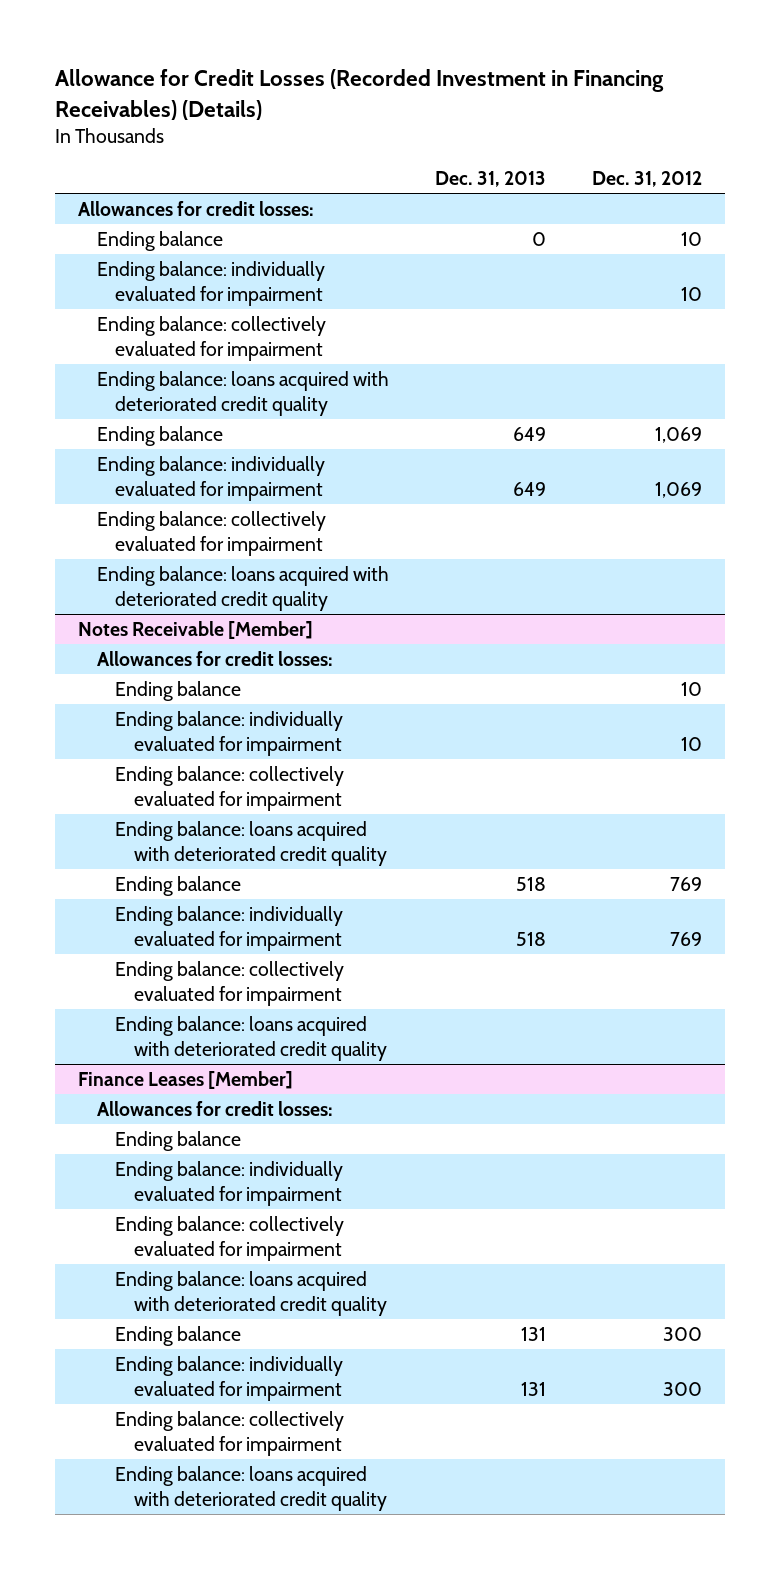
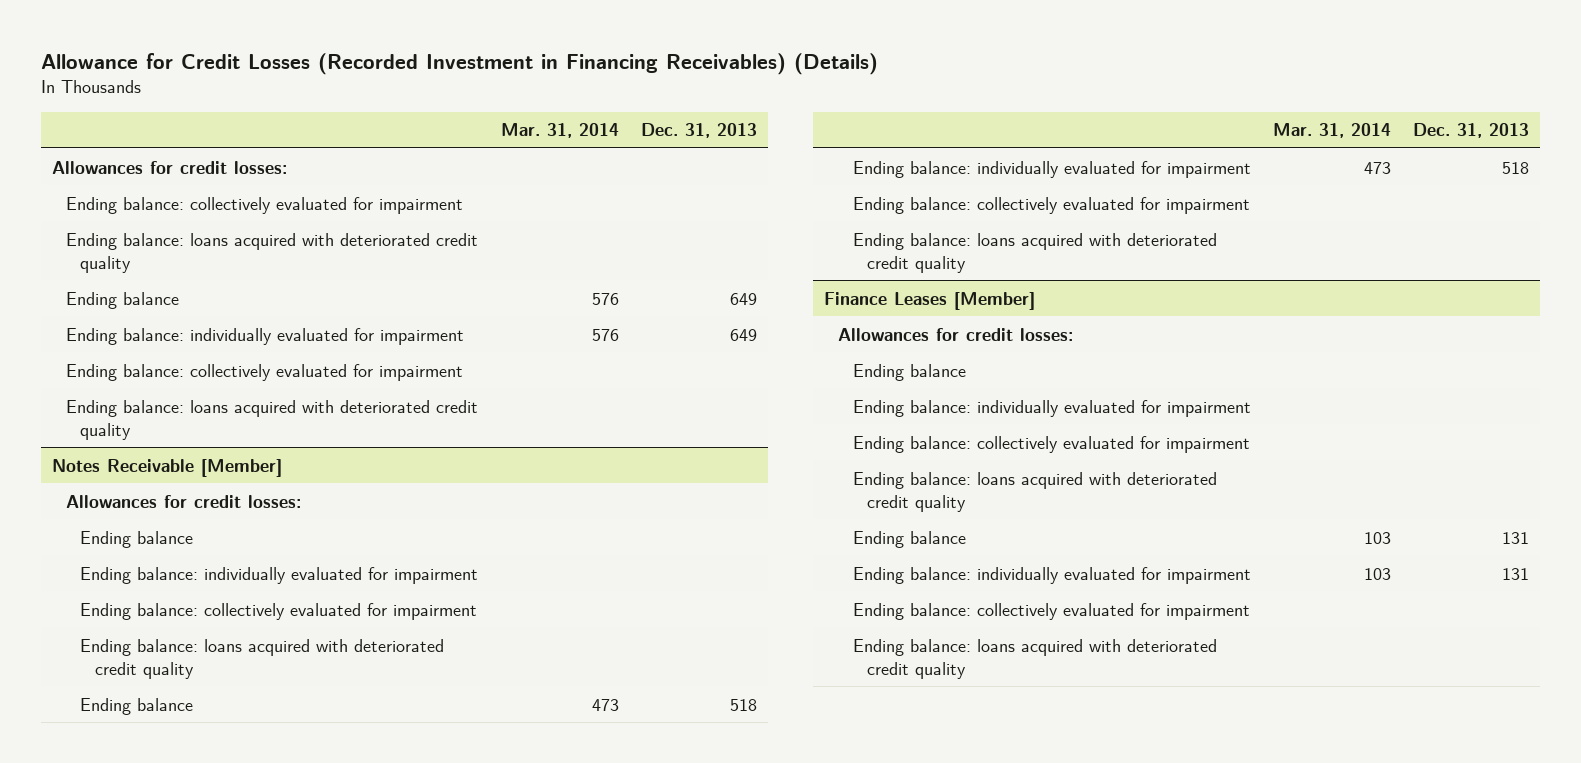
[592,170,703,187] Dec. 31, 2012 -> none
none -> [500,123,619,139] Mar. 31, 2014
[96,231,223,252] Ending balance -> none
[96,261,325,306] Ending balance: individually evaluated for impairment -> none

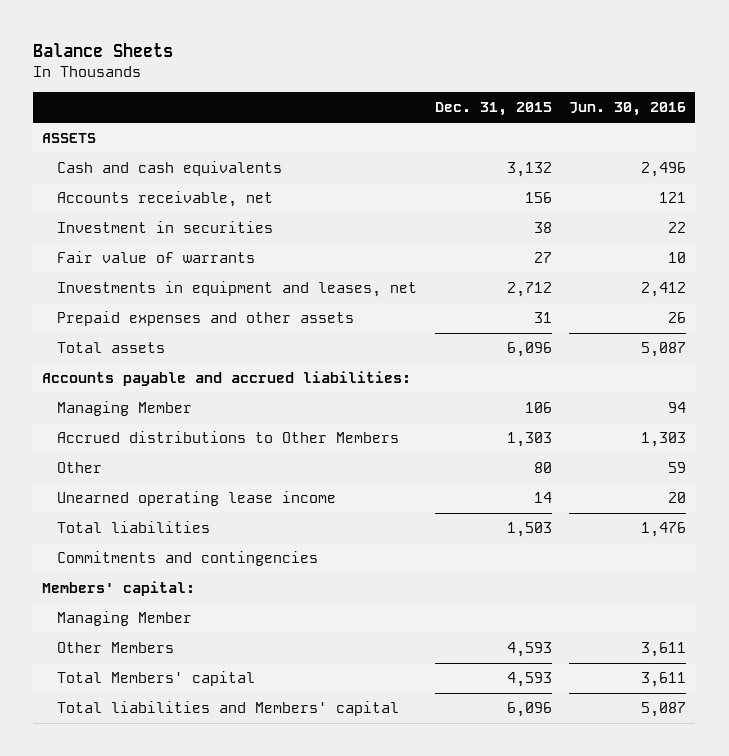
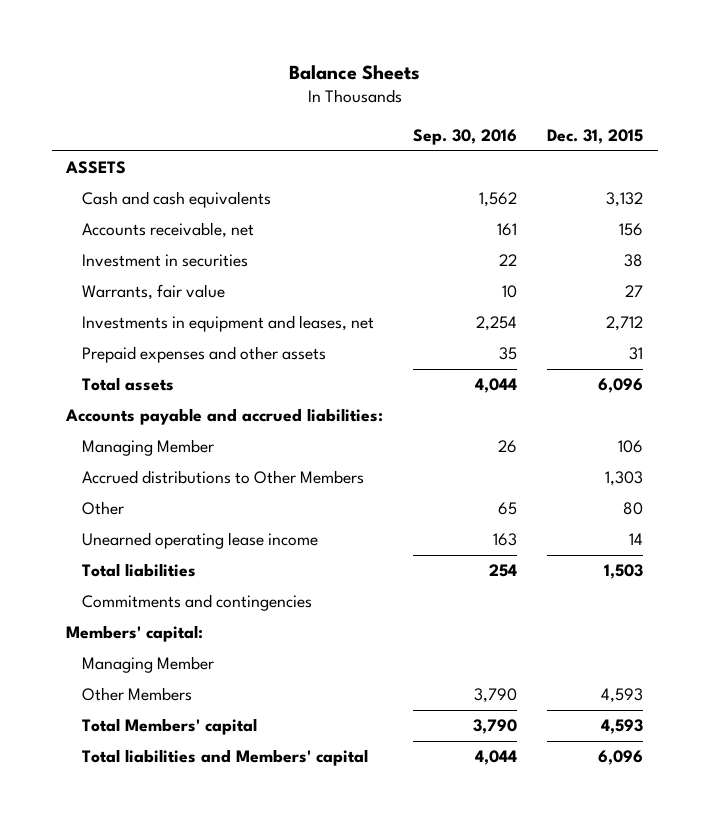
[569,102,687,117] Jun. 30, 2016 -> none
none -> [413,128,518,145] Sep. 30, 2016
[56,251,255,264] Fair value of warrants -> [81,284,225,301] Warrants, fair value

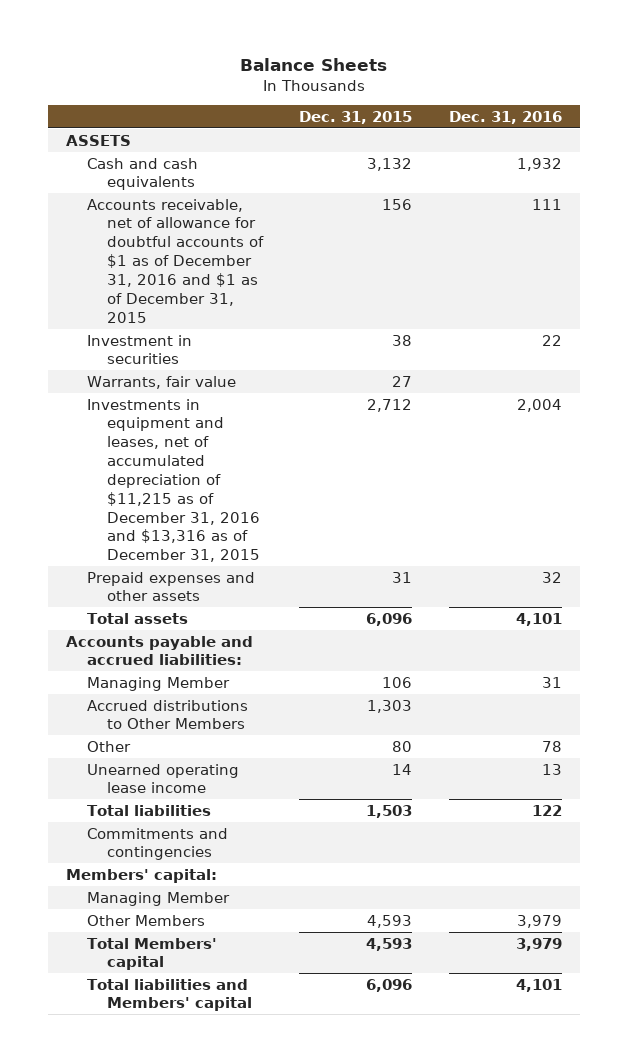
[413,128,518,145] Sep. 30, 2016 -> none
none -> [448,110,562,124] Dec. 31, 2016
[81,222,254,239] Accounts receivable, net -> [86,198,265,323] Accounts receivable, net of allowance for doubtful accounts of $1 as of December 31, 2016 and $1 as of December 31, 2015
[81,315,374,333] Investments in equipment and leases, net -> [86,398,261,563] Investments in equipment and leases, net of accumulated depreciation of $11,215 as of December 31, 2016 and $13,316 as of December 31, 2015

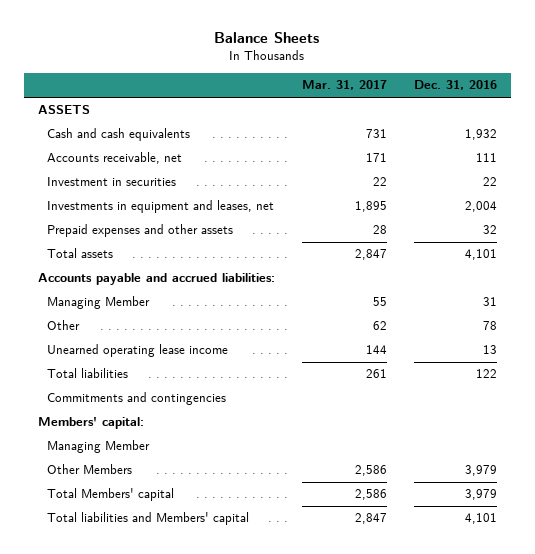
[299,110,413,124] Dec. 31, 2015 -> none
none -> [301,80,387,91] Mar. 31, 2017
[86,198,265,323] Accounts receivable, net of allowance for doubtful accounts of $1 as of December 31, 2016 and $1 as of December 31, 2015 -> [47,152,183,165] Accounts receivable, net
[86,375,236,389] Warrants, fair value -> none
[86,398,261,563] Investments in equipment and leases, net of accumulated depreciation of $11,215 as of December 31, 2016 and $13,316 as of December 31, 2015 -> [47,200,275,214] Investments in equipment and leases, net
[86,699,248,730] Accrued distributions to Other Members -> none

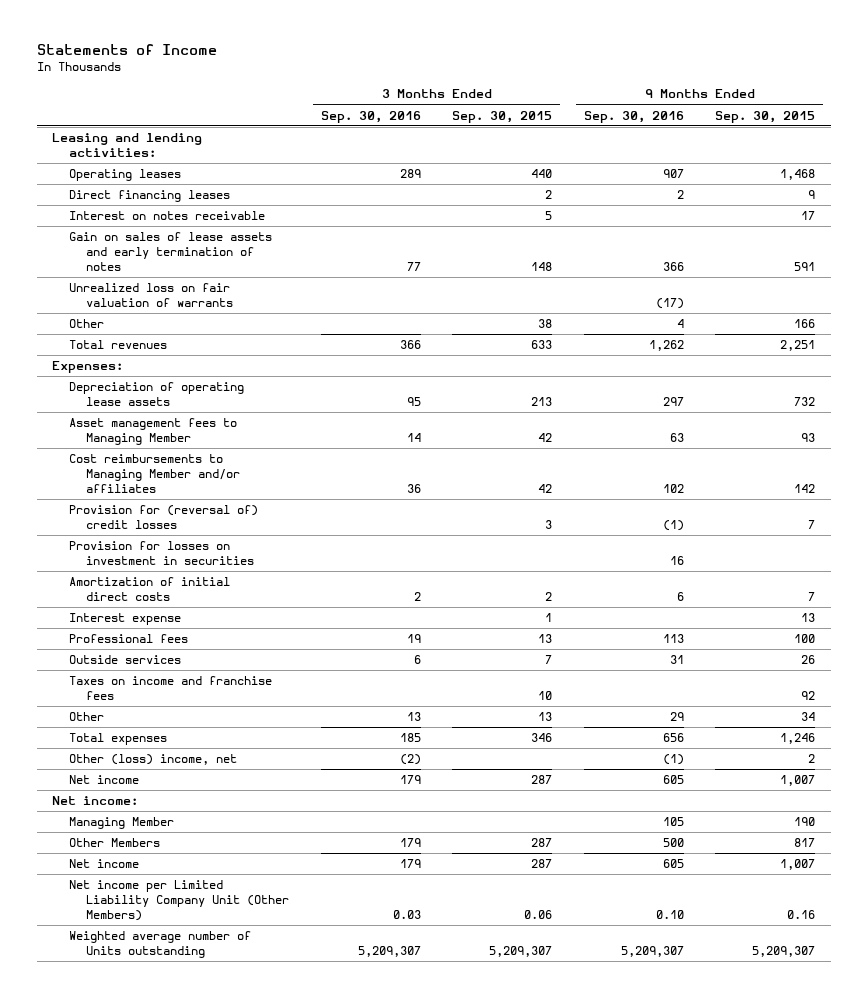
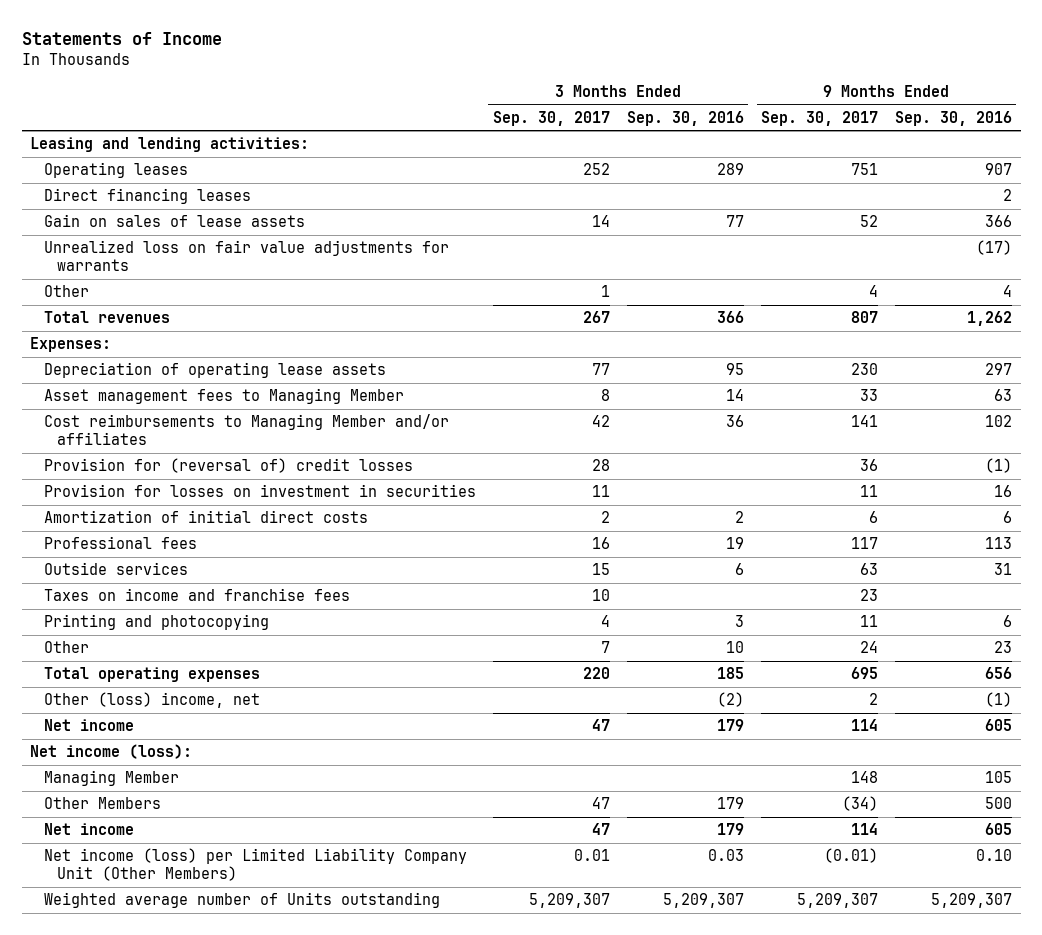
[452,110,553,123] Sep. 30, 2015 -> none
[715,110,816,123] Sep. 30, 2015 -> none
none -> [492,110,610,126] Sep. 30, 2017
none -> [760,110,878,126] Sep. 30, 2017
[69,211,266,221] Interest on notes receivable -> none
[69,232,273,272] Gain on sales of lease assets and early termination of notes -> [43,214,305,228] Gain on sales of lease assets
[69,283,234,308] Unrealized loss on fair valuation of warrants -> [43,240,449,272] Unrealized loss on fair value adjustments for warrants
[69,613,182,626] Interest expense -> none
none -> [43,614,269,631] Printing and photocopying
[406,712,421,722] 13 -> [725,641,744,654] 10
[669,712,684,722] 29 -> [994,641,1013,654] 23
[69,733,168,746] Total expenses -> [43,667,260,683] Total operating expenses
[52,796,139,806] Net income: -> [30,744,193,760] Net income (loss):
[69,880,290,922] Net income per Limited Liability Company Unit (Other Members) -> [43,848,467,882] Net income (loss) per Limited Liability Company Unit (Other Members)

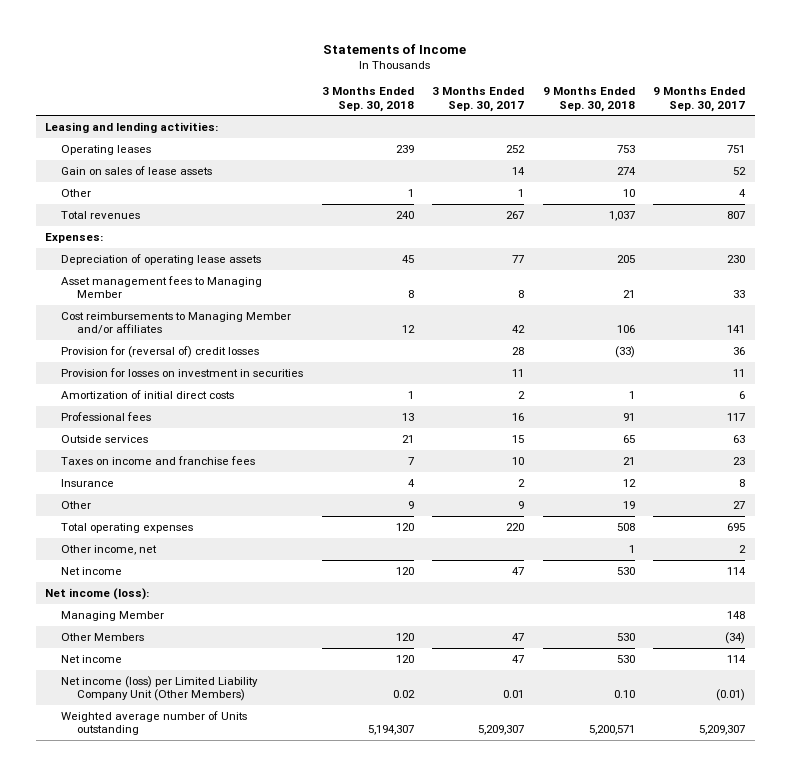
[626,110,744,126] Sep. 30, 2016 -> none
[895,110,1013,126] Sep. 30, 2016 -> none
none -> [321,87,414,112] 3 Months Ended Sep. 30, 2018
none -> [542,87,635,112] 9 Months Ended Sep. 30, 2018
[43,188,251,205] Direct financing leases -> none
[43,240,449,272] Unrealized loss on fair value adjustments for warrants -> none
[43,614,269,631] Printing and photocopying -> none
none -> [60,478,114,487] Insurance
[600,641,610,654] 7 -> [518,500,525,509] 9
[859,641,878,654] 24 -> [733,500,746,509] 27
[43,692,260,709] Other (loss) income, net -> [60,544,157,555] Other income, net

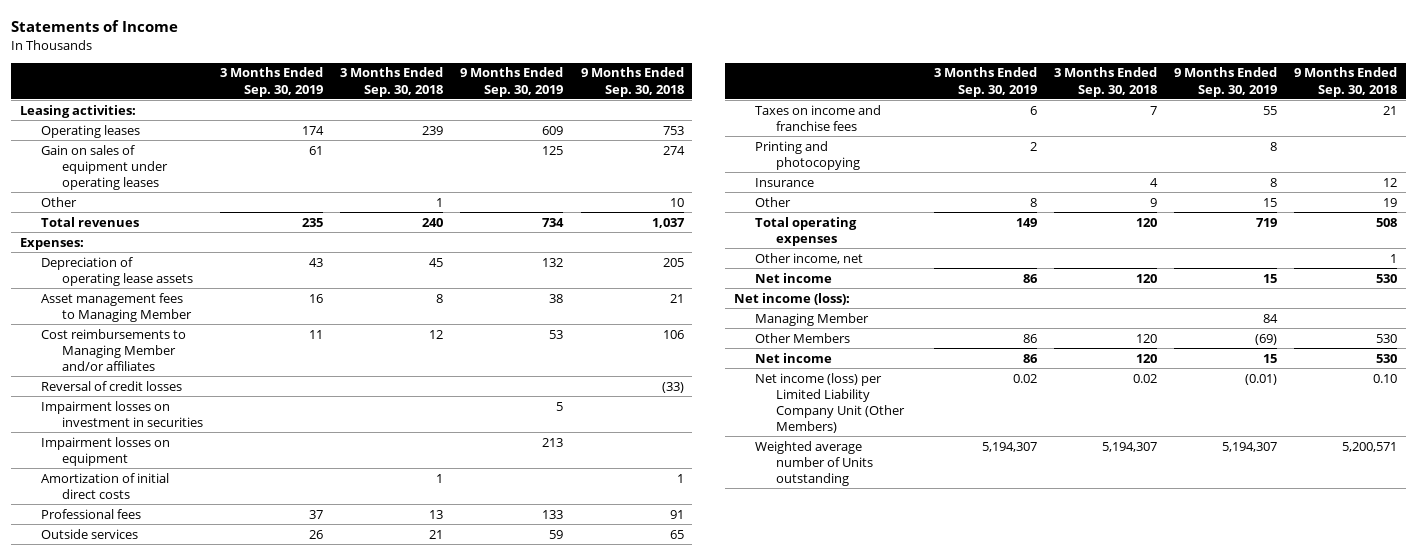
[432,87,525,112] 3 Months Ended Sep. 30, 2017 -> none
[653,87,746,112] 9 Months Ended Sep. 30, 2017 -> none
none -> [220,67,324,97] 3 Months Ended Sep. 30, 2019
none -> [460,67,564,97] 9 Months Ended Sep. 30, 2019
[45,121,219,133] Leasing and lending activities: -> [19,104,136,118] Leasing activities:
[60,165,212,175] Gain on sales of lease assets -> [41,144,169,191] Gain on sales of equipment under operating leases
[60,345,259,358] Provision for (reversal of) credit losses -> [41,380,183,391] Reversal of credit losses
[60,367,303,377] Provision for losses on investment in securities -> [41,400,204,427] Impairment losses on investment in securities
none -> [41,436,171,466] Impairment losses on equipment
none -> [754,140,860,170] Printing and photocopying

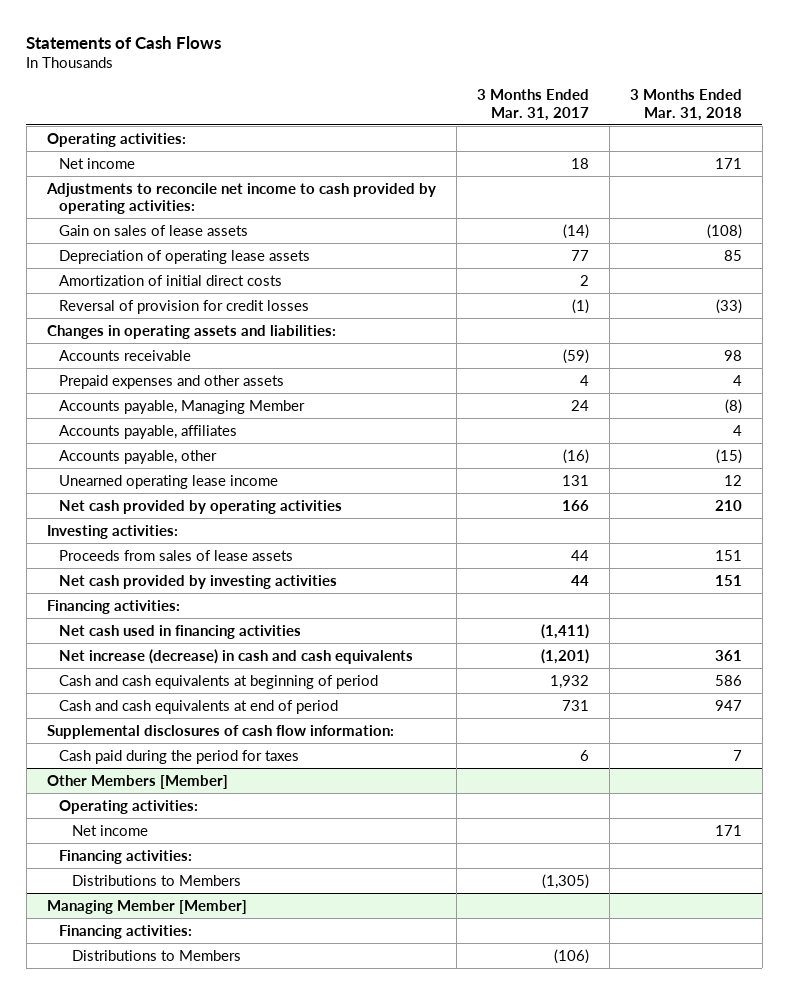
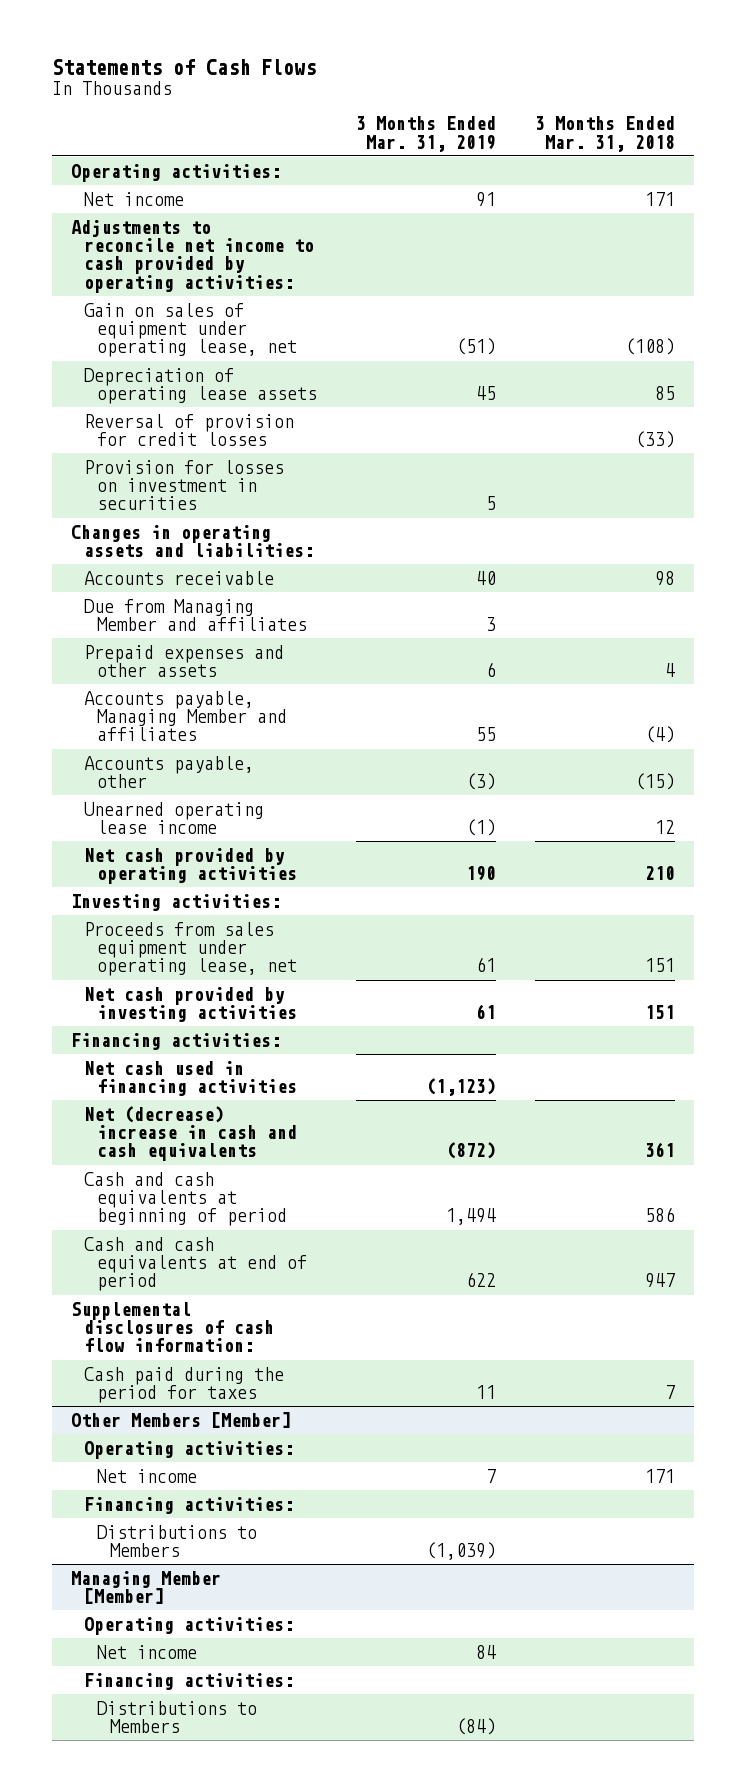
[476,89,589,121] 3 Months Ended Mar. 31, 2017 -> none
none -> [355,116,496,152] 3 Months Ended Mar. 31, 2019
[59,224,249,236] Gain on sales of lease assets -> [84,302,298,358] Gain on sales of equipment under operating lease, net
[59,274,283,286] Amortization of initial direct costs -> none
none -> [84,459,285,511] Provision for losses on investment in securities
none -> [84,598,308,632] Due from Managing Member and affiliates
[59,399,306,414] Accounts payable, Managing Member -> none
[59,424,238,439] Accounts payable, affiliates -> [84,690,288,742] Accounts payable, Managing Member and affiliates
[732,424,742,436] 4 -> [644,726,675,744] (4)
[59,549,294,561] Proceeds from sales of lease assets -> [84,921,298,977] Proceeds from sales equipment under operating lease, net
[59,648,414,664] Net increase (decrease) in cash and cash equivalents -> [84,1105,298,1162] Net (decrease) increase in cash and cash equivalents
none -> [84,1616,295,1635] Operating activities:
none -> [97,1644,198,1659] Net income

